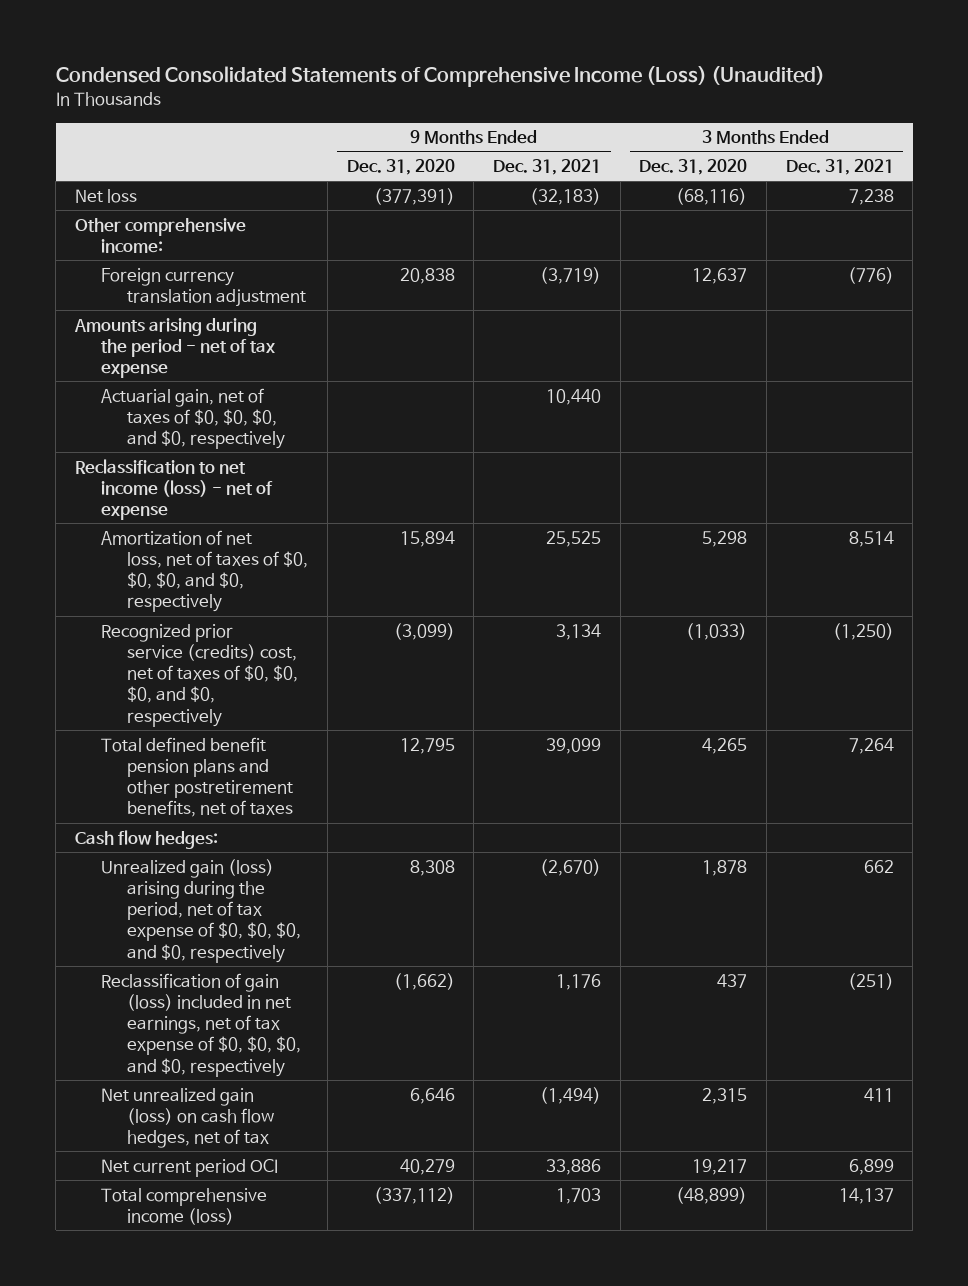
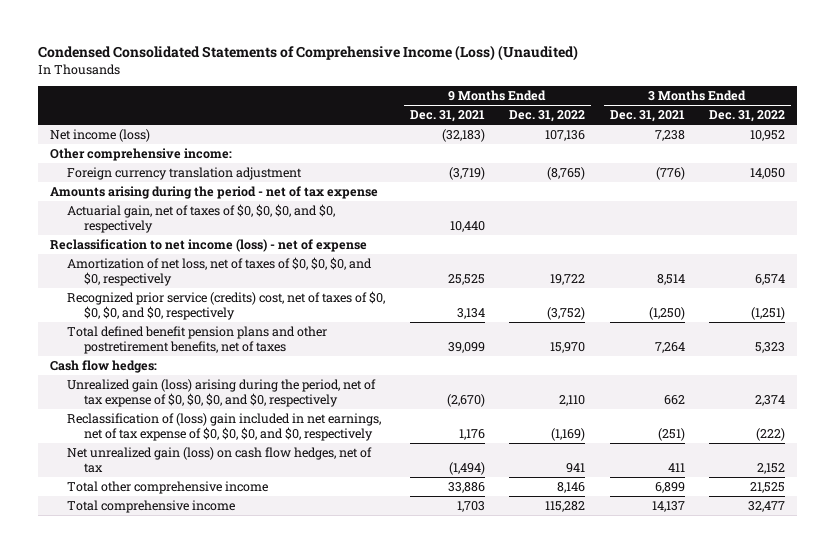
[346,158,455,175] Dec. 31, 2020 -> none
[639,158,748,175] Dec. 31, 2020 -> none
none -> [509,110,586,123] Dec. 31, 2022
none -> [709,110,786,123] Dec. 31, 2022
[74,188,137,203] Net loss -> [50,129,151,143] Net income (loss)
[101,972,302,1077] Reclassification of gain (loss) included in net earnings, net of tax expense of $0, $0, $0, and $0, respectively -> [67,413,382,441] Reclassification of (loss) gain included in net earnings, net of tax expense of $0, $0, $0, and $0, respectively
[101,1158,279,1177] Net current period OCI -> [67,481,269,495] Total other comprehensive income
[101,1187,268,1225] Total comprehensive income (loss) -> [67,500,236,514] Total comprehensive income

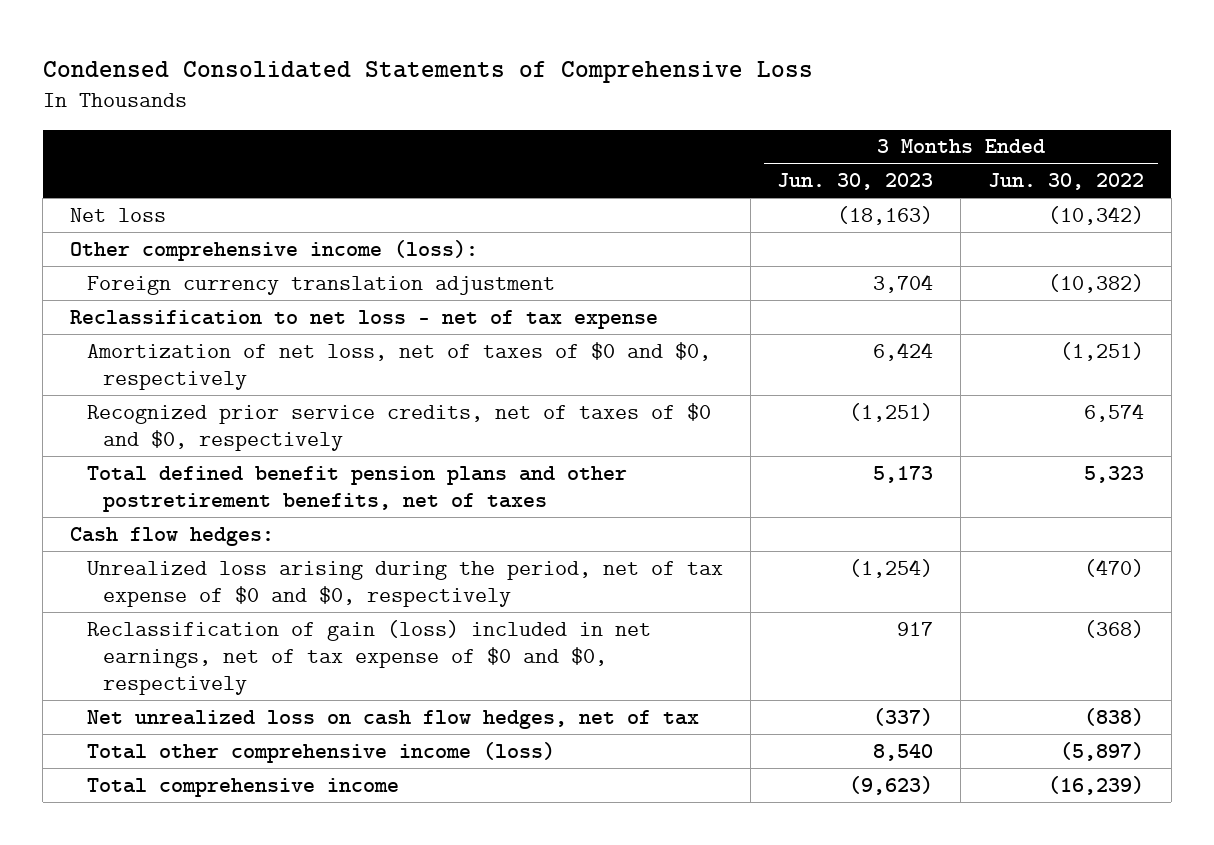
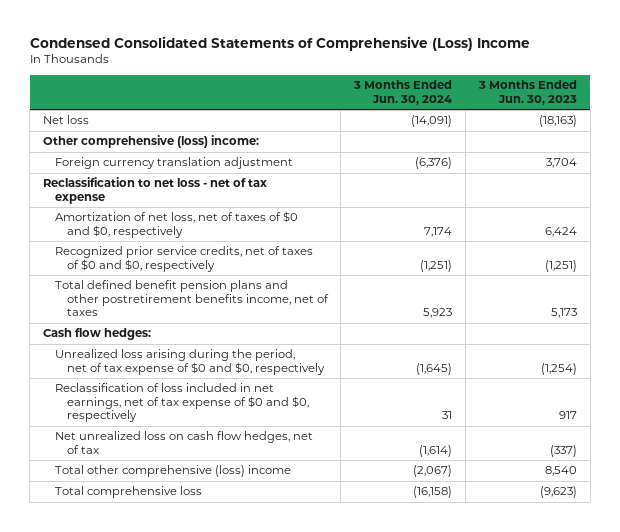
[42,61,813,84] Condensed Consolidated Statements of Comprehensive Loss -> [29,35,530,51] Condensed Consolidated Statements of Comprehensive (Loss) Income
[987,173,1144,191] Jun. 30, 2022 -> none
none -> [353,80,453,105] 3 Months Ended Jun. 30, 2024
[70,239,479,261] Other comprehensive income (loss): -> [42,135,259,149] Other comprehensive (loss) income:
[86,465,627,512] Total defined benefit pension plans and other postretirement benefits, net of taxes -> [54,280,329,317] Total defined benefit pension plans and other postretirement benefits income, net of taxes
[86,619,651,695] Reclassification of gain (loss) included in net earnings, net of tax expense of $0 and $0, respectively -> [54,383,309,423] Reclassification of loss included in net earnings, net of tax expense of $0 and $0, respectively
[86,741,555,763] Total other comprehensive income (loss) -> [54,465,291,478] Total other comprehensive (loss) income
[86,777,399,797] Total comprehensive income -> [54,486,202,499] Total comprehensive loss

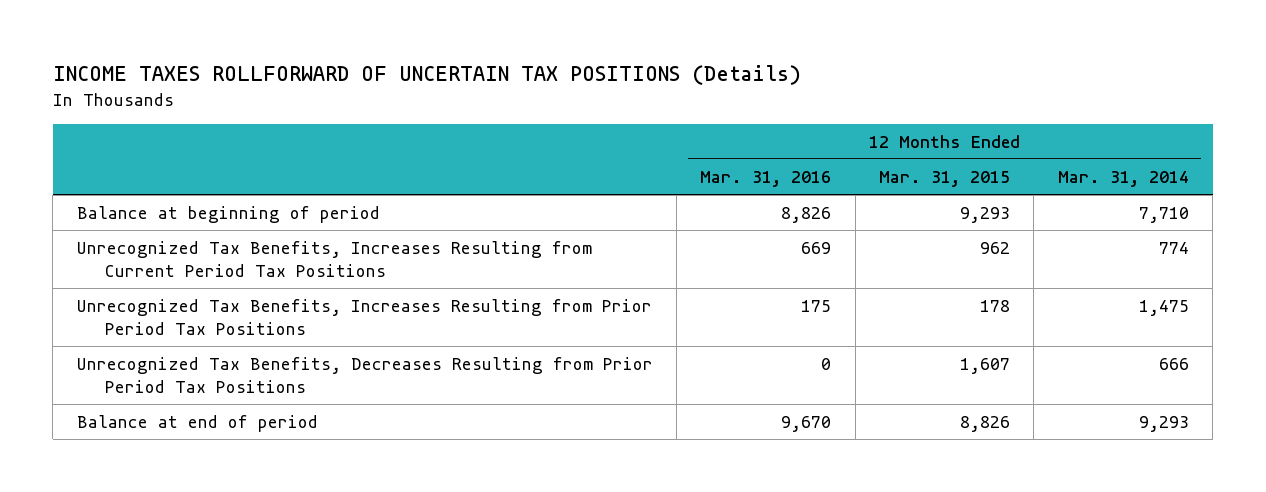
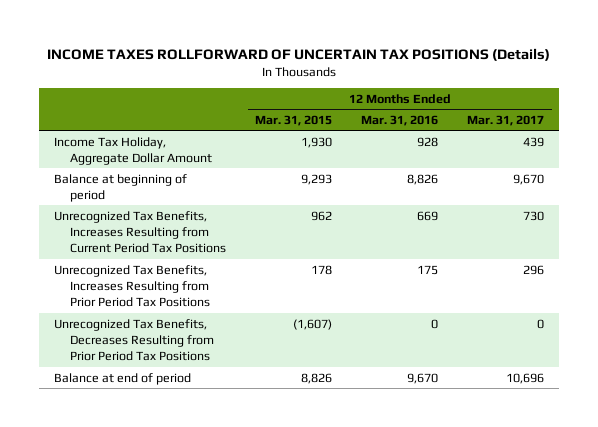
[1057,170,1189,187] Mar. 31, 2014 -> none
none -> [467,114,545,126] Mar. 31, 2017
none -> [53,136,212,165] Income Tax Holiday, Aggregate Dollar Amount
[960,357,1011,374] 1,607 -> [292,318,332,330] (1,607)

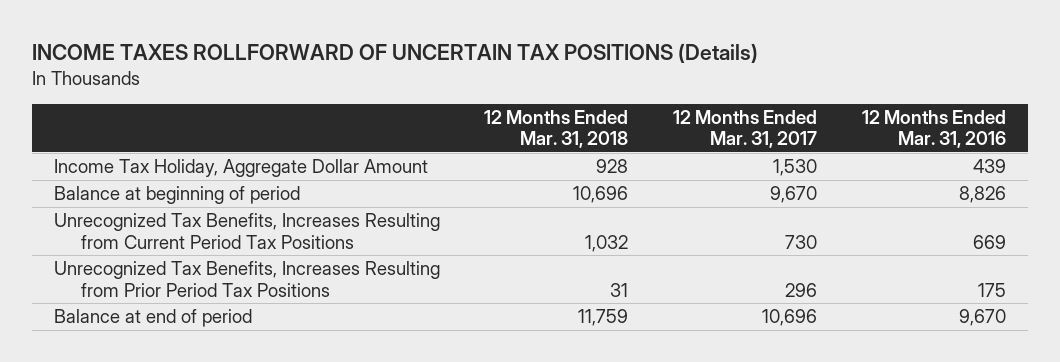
[254,114,332,126] Mar. 31, 2015 -> none
none -> [484,109,629,149] 12 Months Ended Mar. 31, 2018
[417,136,439,147] 928 -> [972,159,1006,174] 439
[523,136,545,147] 439 -> [773,159,818,177] 1,530
[53,318,214,362] Unrecognized Tax Benefits, Decreases Resulting from Prior Period Tax Positions -> none

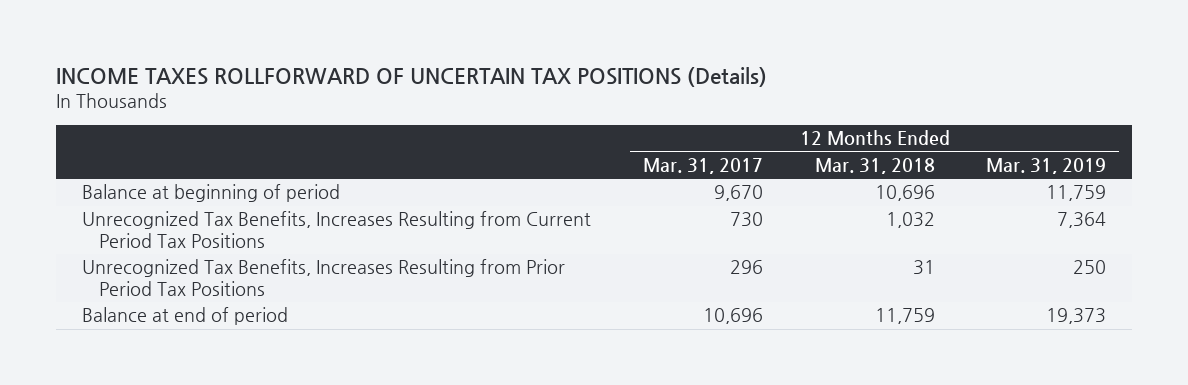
[861,109,1006,149] 12 Months Ended Mar. 31, 2016 -> none
none -> [986,157,1107,174] Mar. 31, 2019
[53,159,428,178] Income Tax Holiday, Aggregate Dollar Amount -> none

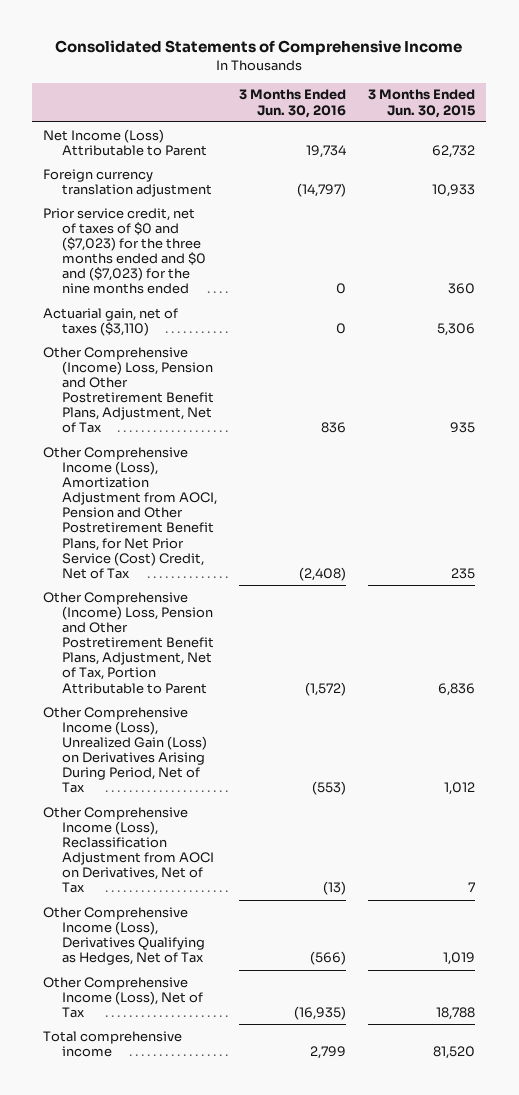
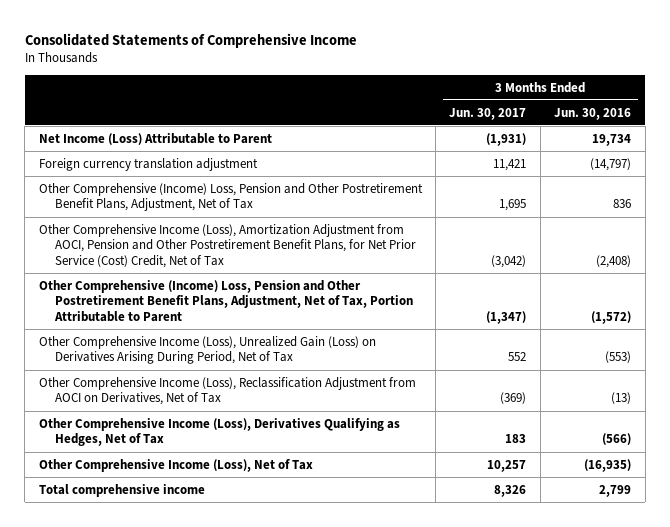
[368,89,476,118] 3 Months Ended Jun. 30, 2015 -> none
none -> [449,107,527,120] Jun. 30, 2017
[43,207,207,295] Prior service credit, net of taxes of $0 and ($7,023) for the three months ended and $0 and ($7,023) for the nine months ended -> none
[43,307,179,336] Actuarial gain, net of taxes ($3,110) -> none

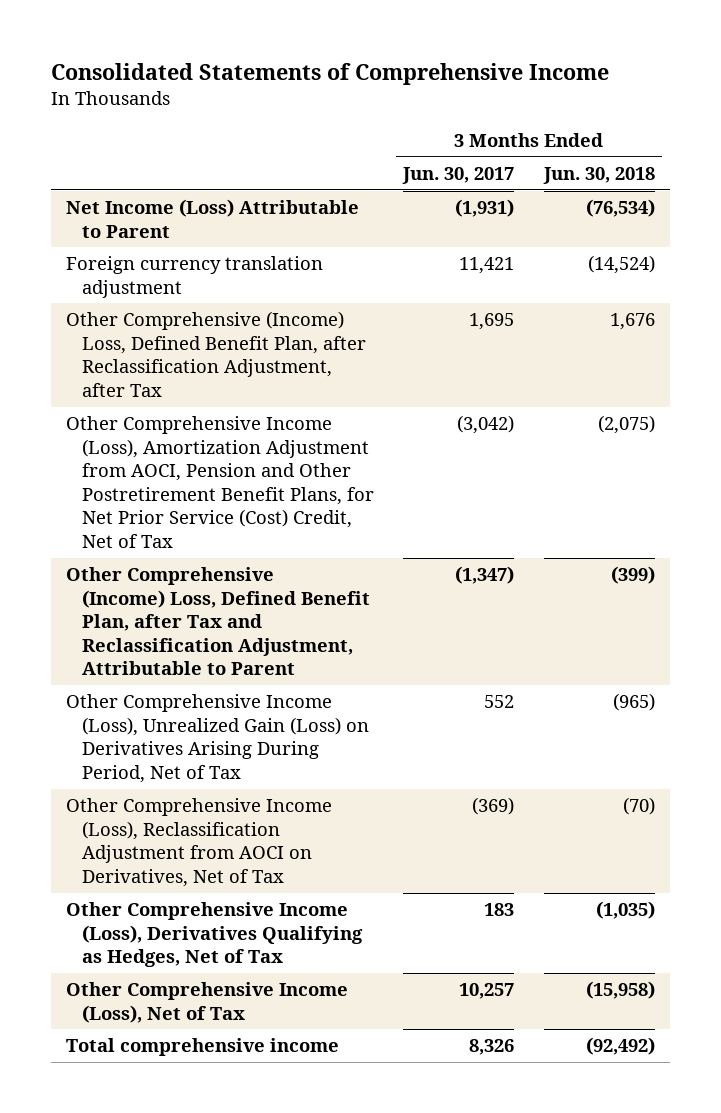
[554,107,632,120] Jun. 30, 2016 -> none
none -> [542,166,655,184] Jun. 30, 2018
[38,182,423,212] Other Comprehensive (Income) Loss, Pension and Other Postretirement Benefit Plans, Adjustment, Net of Tax -> [65,311,366,397] Other Comprehensive (Income) Loss, Defined Benefit Plan, after Reclassification Adjustment, after Tax
[38,279,414,322] Other Comprehensive (Income) Loss, Pension and Other Postretirement Benefit Plans, Adjustment, Net of Tax, Portion Attributable to Parent -> [65,567,370,676] Other Comprehensive (Income) Loss, Defined Benefit Plan, after Tax and Reclassification Adjustment, Attributable to Parent

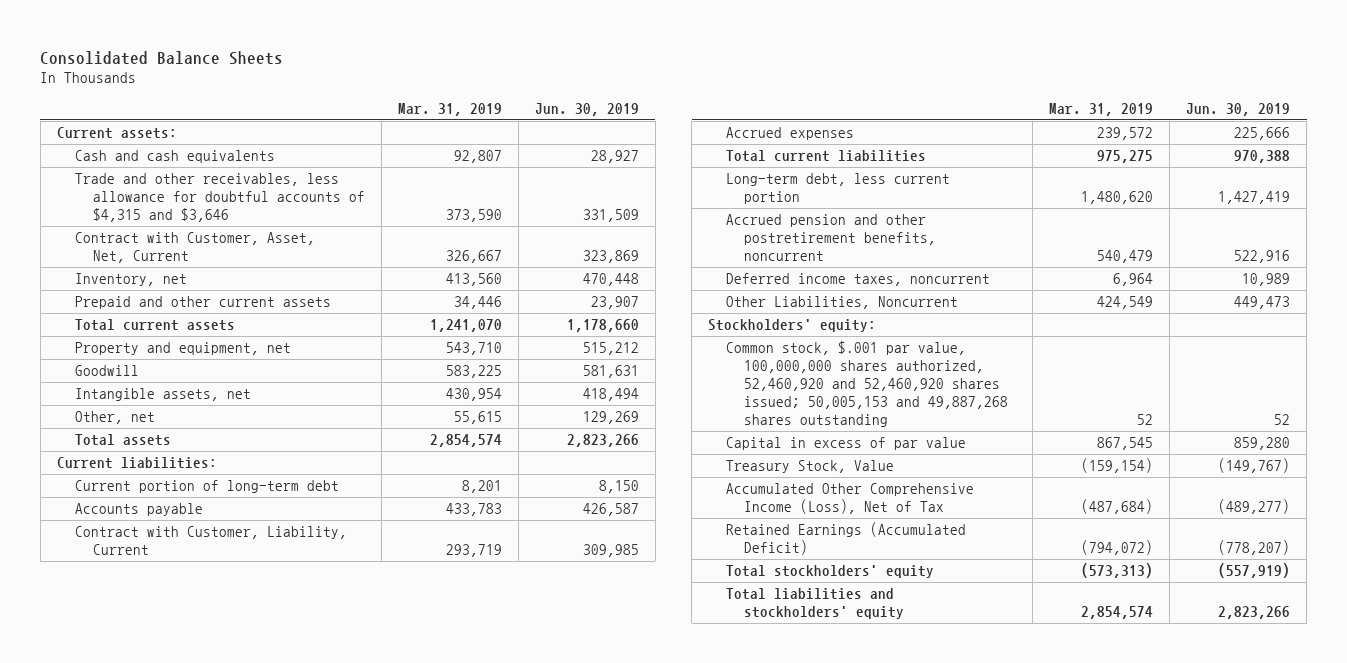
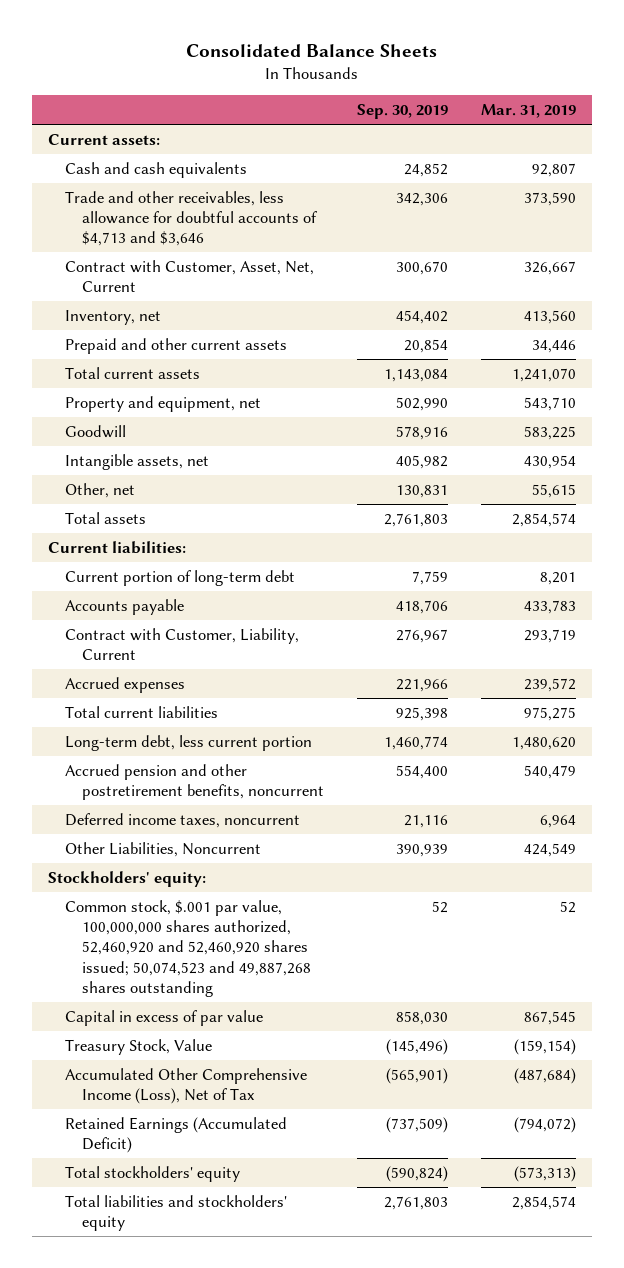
[534,102,639,116] Jun. 30, 2019 -> none
none -> [357,104,449,120] Sep. 30, 2019
[74,173,365,223] Trade and other receivables, less allowance for doubtful accounts of $4,315 and $3,646 -> [65,190,318,247] Trade and other receivables, less allowance for doubtful accounts of $4,713 and $3,646
[726,341,1009,427] Common stock, $.001 par value, 100,000,000 shares authorized, 52,460,920 and 52,460,920 shares issued; 50,005,153 and 49,887,268 shares outstanding -> [65,899,312,998] Common stock, $.001 par value, 100,000,000 shares authorized, 52,460,920 and 52,460,920 shares issued; 50,074,523 and 49,887,268 shares outstanding

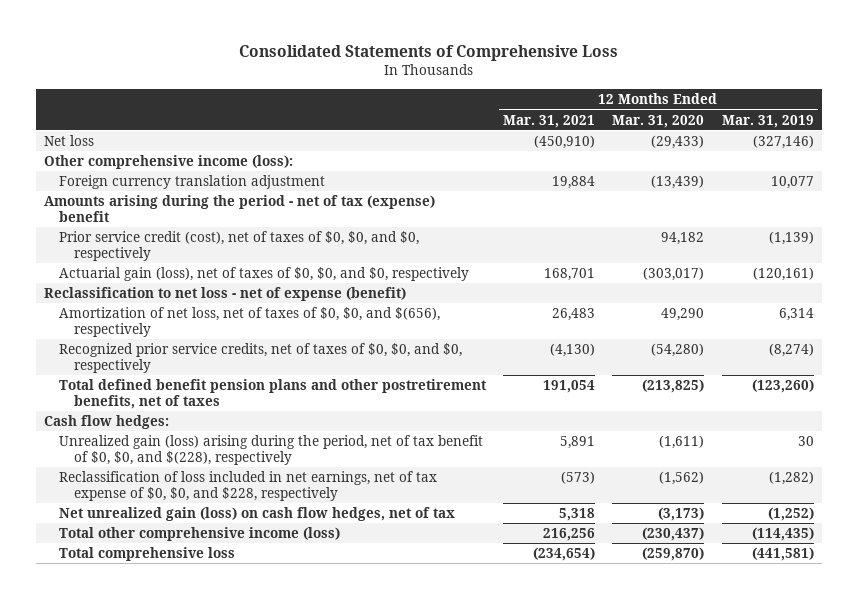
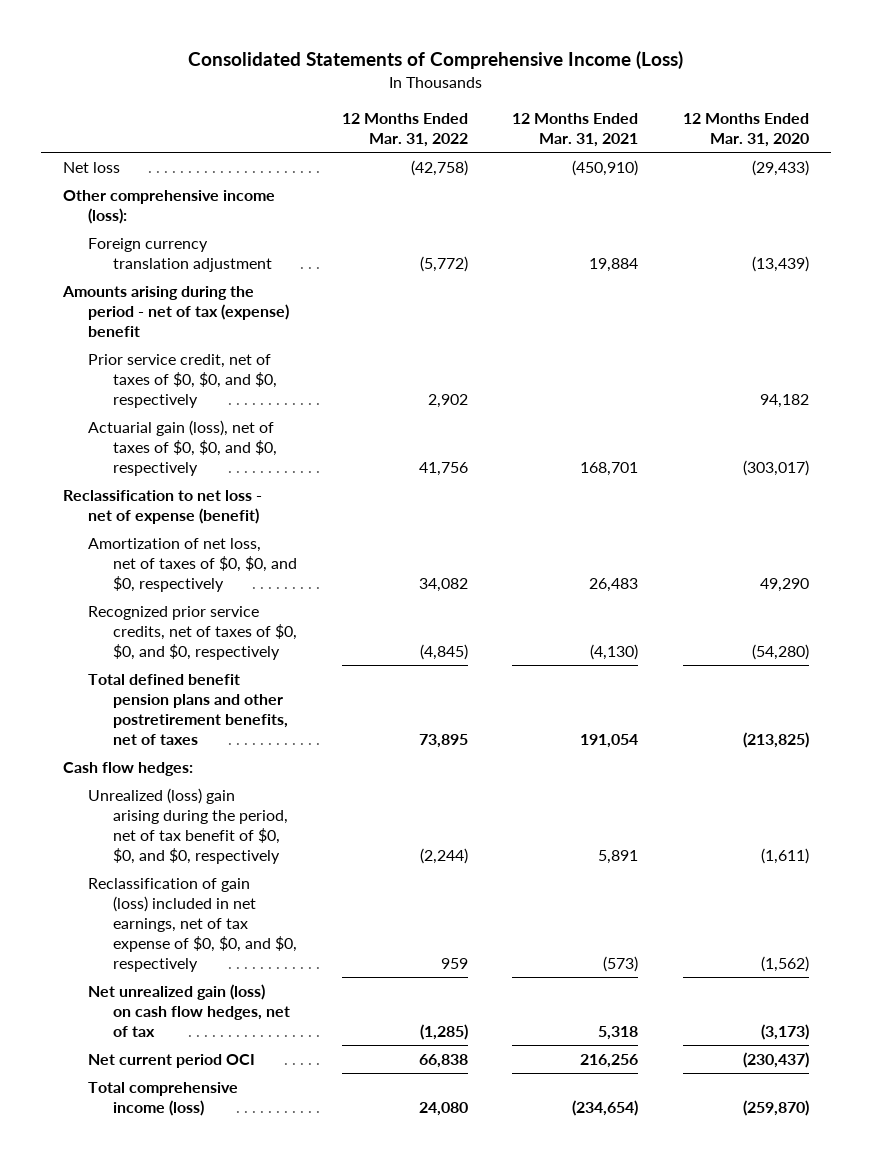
[239,44,619,61] Consolidated Statements of Comprehensive Loss -> [188,51,684,70] Consolidated Statements of Comprehensive Income (Loss)
[721,114,814,128] Mar. 31, 2019 -> none
none -> [341,113,468,148] 12 Months Ended Mar. 31, 2022
[58,231,419,262] Prior service credit (cost), net of taxes of $0, $0, and $0, respectively -> [88,353,278,409] Prior service credit, net of taxes of $0, $0, and $0, respectively
[58,307,440,338] Amortization of net loss, net of taxes of $0, $0, and $(656), respectively -> [88,537,298,593] Amortization of net loss, net of taxes of $0, $0, and $0, respectively
[58,435,483,466] Unrealized gain (loss) arising during the period, net of tax benefit of $0, $0, and $(228), respectively -> [88,787,289,865] Unrealized (loss) gain arising during the period, net of tax benefit of $0, $0, and $0, respectively
[58,471,437,502] Reclassification of loss included in net earnings, net of tax expense of $0, $0, and $228, respectively -> [88,877,298,973] Reclassification of gain (loss) included in net earnings, net of tax expense of $0, $0, and $0, respectively
[58,527,340,542] Total other comprehensive income (loss) -> [88,1053,256,1068] Net current period OCI
[58,547,235,562] Total comprehensive loss -> [88,1081,239,1116] Total comprehensive income (loss)

